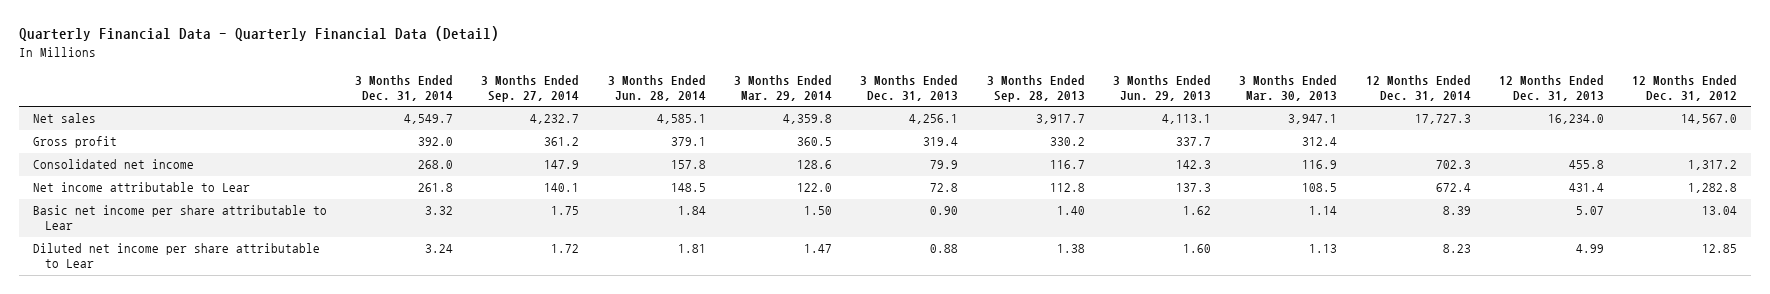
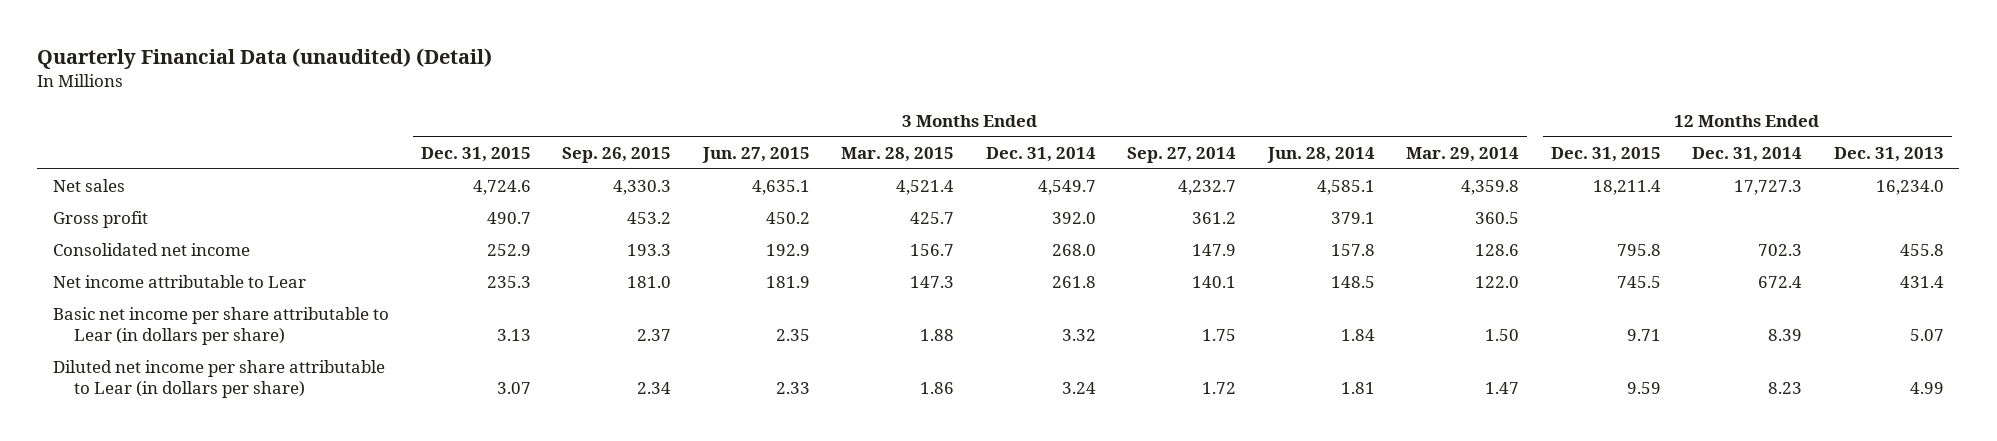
[18,26,499,42] Quarterly Financial Data - Quarterly Financial Data (Detail) -> [37,47,493,69] Quarterly Financial Data (unaudited) (Detail)
[860,74,959,101] 3 Months Ended Dec. 31, 2013 -> none
[986,74,1085,102] 3 Months Ended Sep. 28, 2013 -> none
[1112,74,1211,101] 3 Months Ended Jun. 29, 2013 -> none
[1239,74,1338,101] 3 Months Ended Mar. 30, 2013 -> none
[1632,74,1738,101] 12 Months Ended Dec. 31, 2012 -> none
none -> [420,146,531,162] Dec. 31, 2015
none -> [562,146,672,163] Sep. 26, 2015
none -> [701,146,810,163] Jun. 27, 2015
none -> [841,146,955,162] Mar. 28, 2015
none -> [1550,146,1661,162] Dec. 31, 2015
[32,205,327,231] Basic net income per share attributable to Lear -> [53,307,390,346] Basic net income per share attributable to Lear (in dollars per share)
[32,243,320,269] Diluted net income per share attributable to Lear -> [53,360,386,399] Diluted net income per share attributable to Lear (in dollars per share)

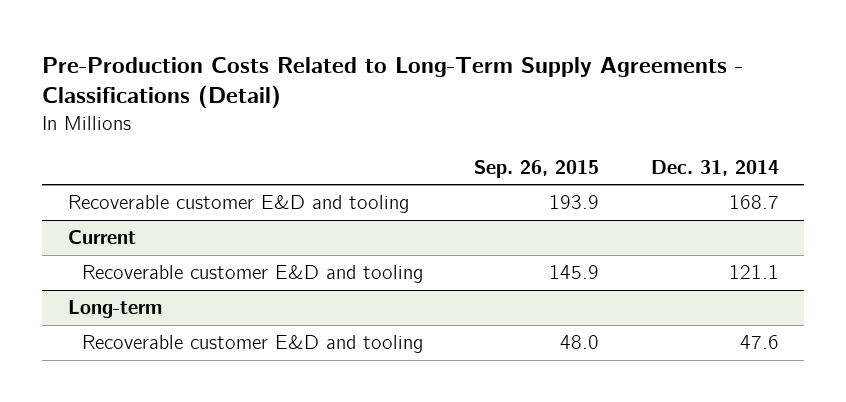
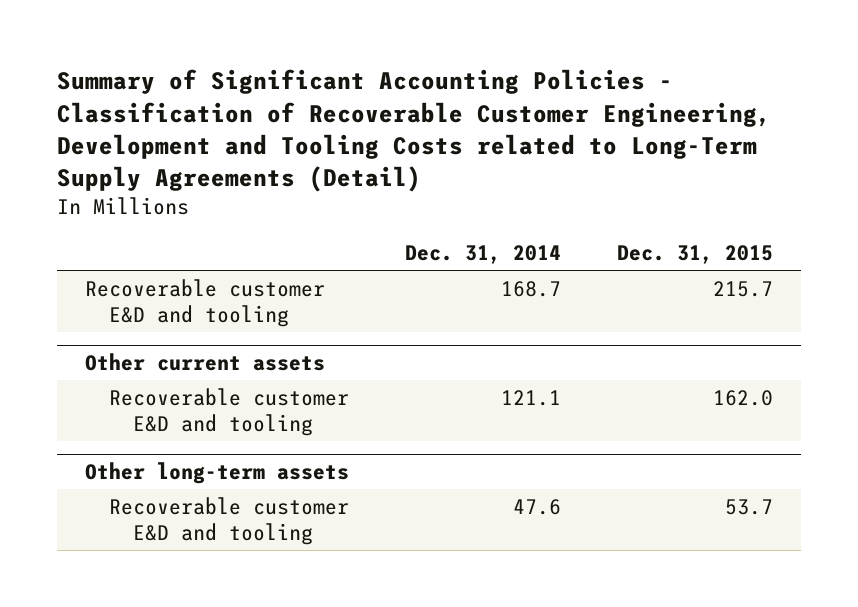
[42,56,744,110] Pre-Production Costs Related to Long-Term Supply Agreements - Classifications (Detail) -> [57,69,772,193] Summary of Significant Accounting Policies - Classification of Recoverable Customer Engineering, Development and Tooling Costs related to Long-Term Supply Agreements (Detail)
[474,159,600,178] Sep. 26, 2015 -> none
none -> [617,244,774,264] Dec. 31, 2015
[67,230,136,245] Current -> [85,352,326,371] Other current assets
[67,300,162,319] Long-term -> [85,461,350,484] Other long-term assets

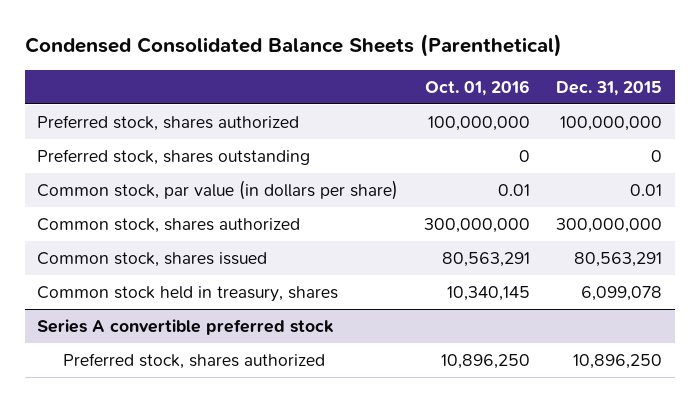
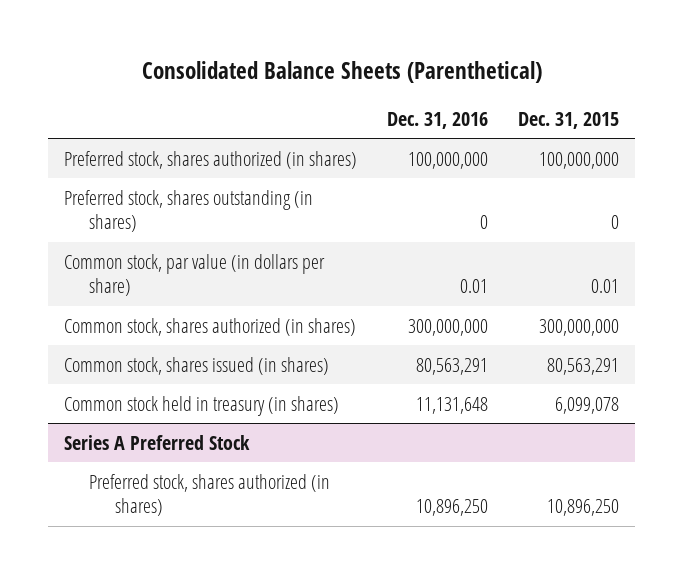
[24,33,562,57] Condensed Consolidated Balance Sheets (Parenthetical) -> [141,61,542,84] Consolidated Balance Sheets (Parenthetical)
[425,79,531,96] Oct. 01, 2016 -> none
none -> [387,111,489,129] Dec. 31, 2016
[37,115,300,132] Preferred stock, shares authorized -> [63,150,357,169] Preferred stock, shares authorized (in shares)
[37,149,311,166] Preferred stock, shares outstanding -> [63,189,313,233] Preferred stock, shares outstanding (in shares)
[37,218,301,234] Common stock, shares authorized -> [63,317,356,336] Common stock, shares authorized (in shares)
[37,252,268,268] Common stock, shares issued -> [63,356,329,375] Common stock, shares issued (in shares)
[37,286,339,303] Common stock held in treasury, shares -> [63,395,339,416] Common stock held in treasury (in shares)
[37,319,335,336] Series A convertible preferred stock -> [63,434,250,450] Series A Preferred Stock
[63,353,326,370] Preferred stock, shares authorized -> [89,473,331,517] Preferred stock, shares authorized (in shares)

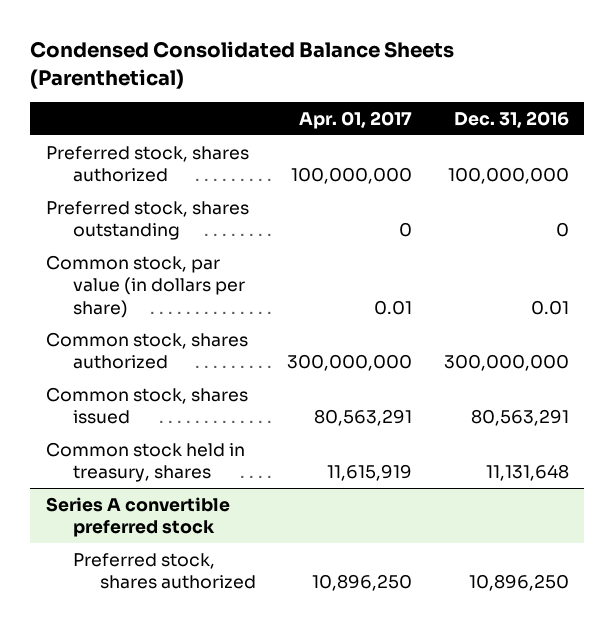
[141,61,542,84] Consolidated Balance Sheets (Parenthetical) -> [30,41,455,89] Condensed Consolidated Balance Sheets (Parenthetical)
[518,111,620,129] Dec. 31, 2015 -> none
none -> [299,110,413,129] Apr. 01, 2017
[63,150,357,169] Preferred stock, shares authorized (in shares) -> [45,145,249,183] Preferred stock, shares authorized
[63,189,313,233] Preferred stock, shares outstanding (in shares) -> [45,200,249,241] Preferred stock, shares outstanding
[63,317,356,336] Common stock, shares authorized (in shares) -> [45,331,248,370] Common stock, shares authorized
[63,356,329,375] Common stock, shares issued (in shares) -> [45,386,248,425] Common stock, shares issued
[63,395,339,416] Common stock held in treasury (in shares) -> [45,441,245,483] Common stock held in treasury, shares
[63,434,250,450] Series A Preferred Stock -> [45,496,230,538] Series A convertible preferred stock
[89,473,331,517] Preferred stock, shares authorized (in shares) -> [72,552,256,590] Preferred stock, shares authorized

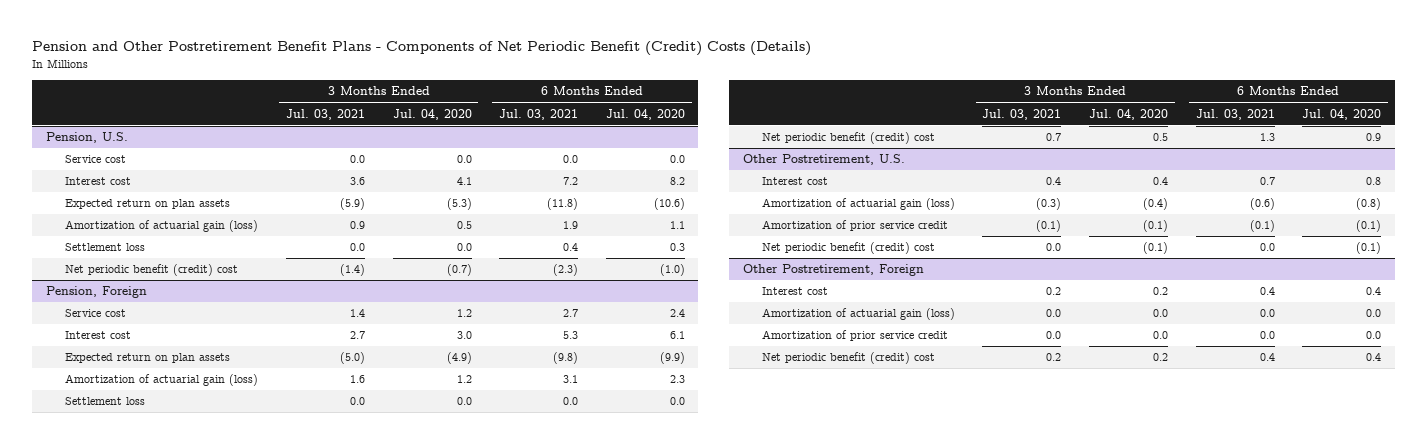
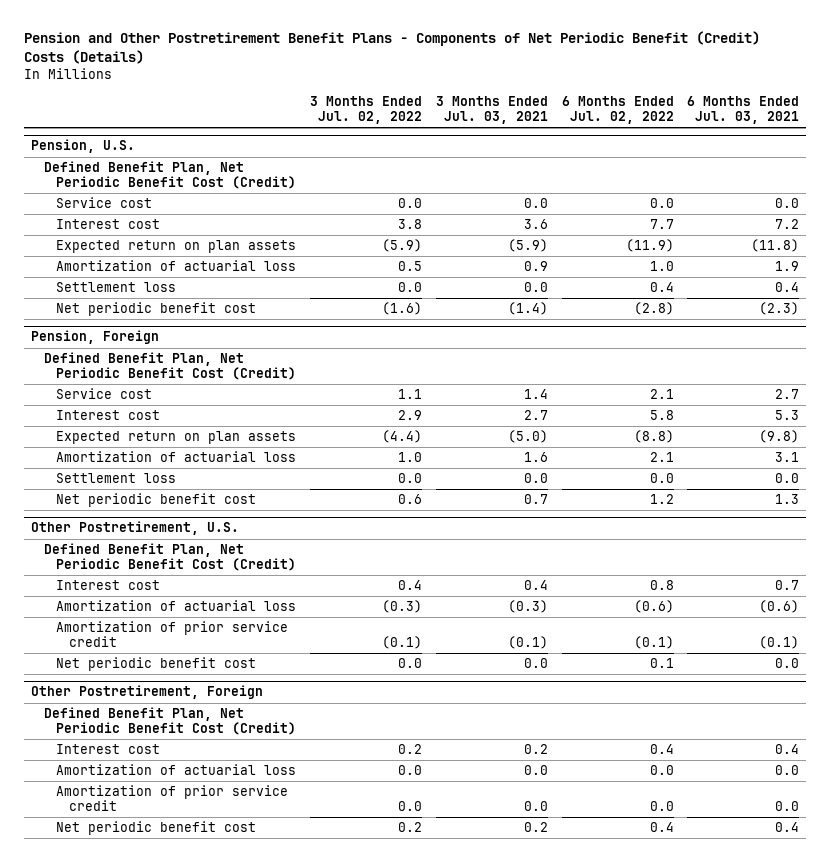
[392,108,472,120] Jul. 04, 2020 -> none
[605,108,685,120] Jul. 04, 2020 -> none
none -> [310,96,423,125] 3 Months Ended Jul. 02, 2022
none -> [561,96,674,125] 6 Months Ended Jul. 02, 2022
none -> [43,161,297,189] Defined Benefit Plan, Net Periodic Benefit Cost (Credit)
[65,220,259,233] Amortization of actuarial gain (loss) -> [56,260,297,272] Amortization of actuarial loss
[65,264,239,277] Net periodic benefit (credit) cost -> [56,302,257,317] Net periodic benefit cost
none -> [43,352,297,380] Defined Benefit Plan, Net Periodic Benefit Cost (Credit)
[65,374,259,387] Amortization of actuarial gain (loss) -> [56,451,297,463] Amortization of actuarial loss
[761,132,935,145] Net periodic benefit (credit) cost -> [56,493,257,508] Net periodic benefit cost
none -> [43,543,297,571] Defined Benefit Plan, Net Periodic Benefit Cost (Credit)
[761,198,955,211] Amortization of actuarial gain (loss) -> [56,600,297,612] Amortization of actuarial loss
[761,242,935,255] Net periodic benefit (credit) cost -> [56,657,257,672] Net periodic benefit cost
none -> [43,707,297,735] Defined Benefit Plan, Net Periodic Benefit Cost (Credit)
[761,308,955,321] Amortization of actuarial gain (loss) -> [56,764,297,776] Amortization of actuarial loss
[761,352,935,365] Net periodic benefit (credit) cost -> [56,821,257,836] Net periodic benefit cost

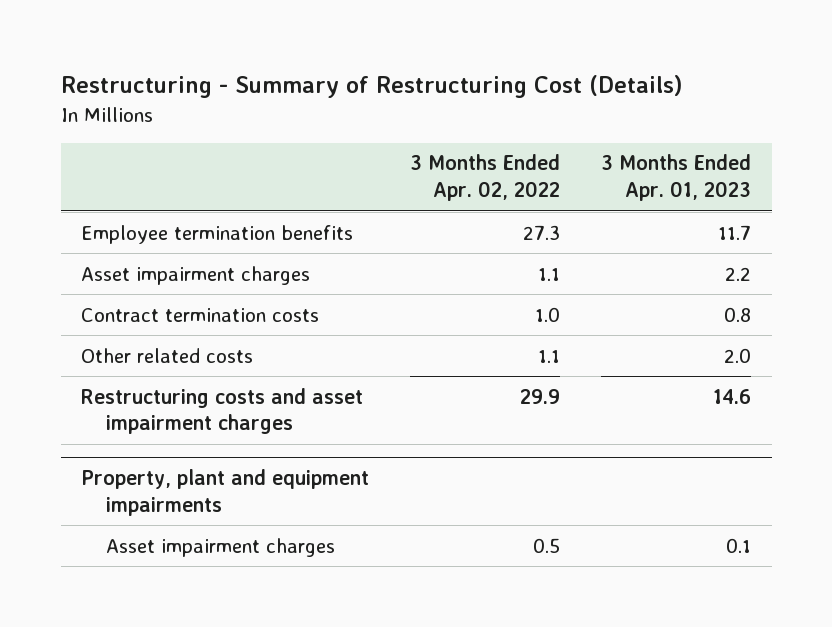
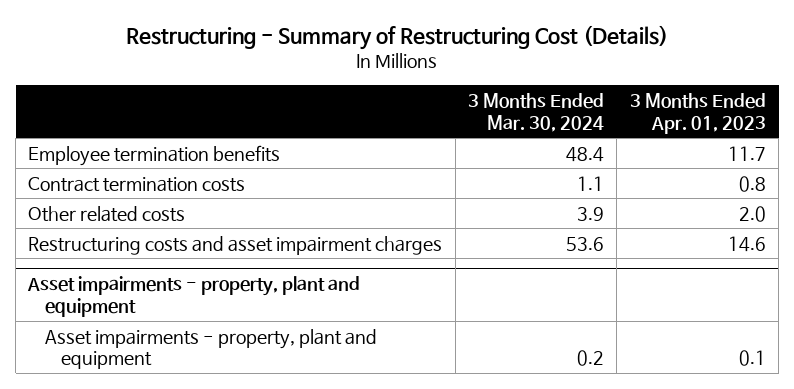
[410,154,561,202] 3 Months Ended Apr. 02, 2022 -> none
none -> [468,92,605,132] 3 Months Ended Mar. 30, 2024
[81,265,311,285] Asset impairment charges -> none
[106,537,336,557] Asset impairment charges -> none
[81,469,370,516] Property, plant and equipment impairments -> [27,276,361,318] Asset impairments - property, plant and equipment
none -> [44,328,377,370] Asset impairments - property, plant and equipment

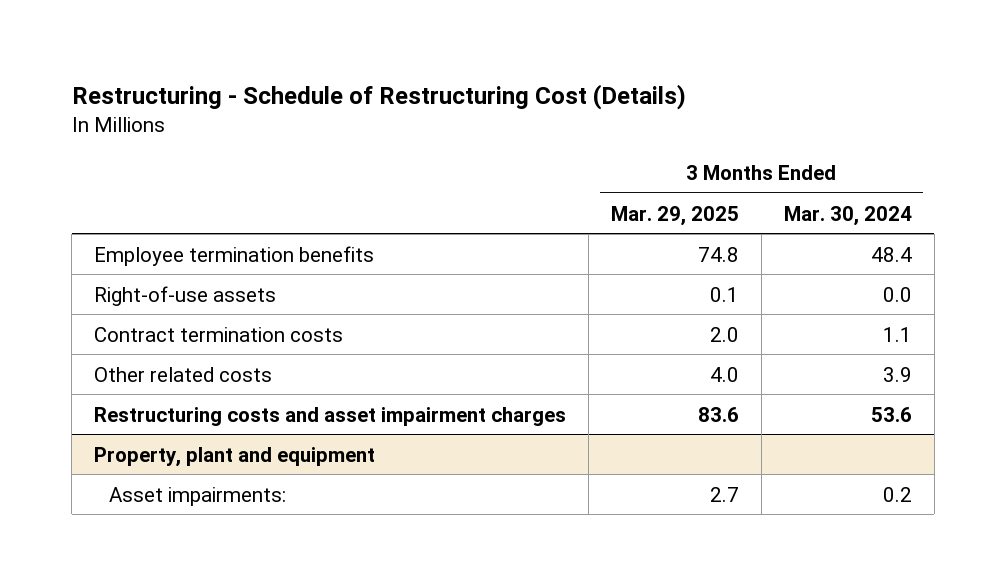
[126,25,669,51] Restructuring - Summary of Restructuring Cost (Details) -> [71,83,686,110] Restructuring - Schedule of Restructuring Cost (Details)
[629,92,766,134] 3 Months Ended Apr. 01, 2023 -> none
none -> [611,205,740,226] Mar. 29, 2025
none -> [94,285,277,306] Right-of-use assets
[27,276,361,318] Asset impairments - property, plant and equipment -> [94,446,376,467] Property, plant and equipment
[44,328,377,370] Asset impairments - property, plant and equipment -> [109,486,287,506] Asset impairments:

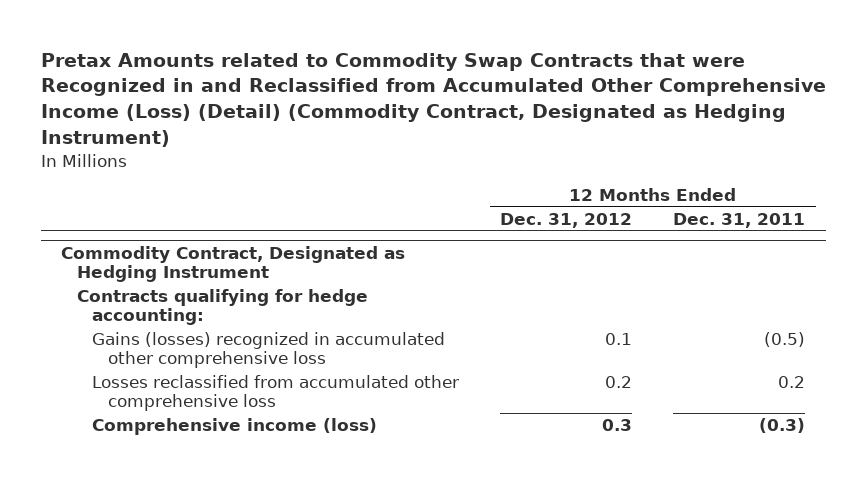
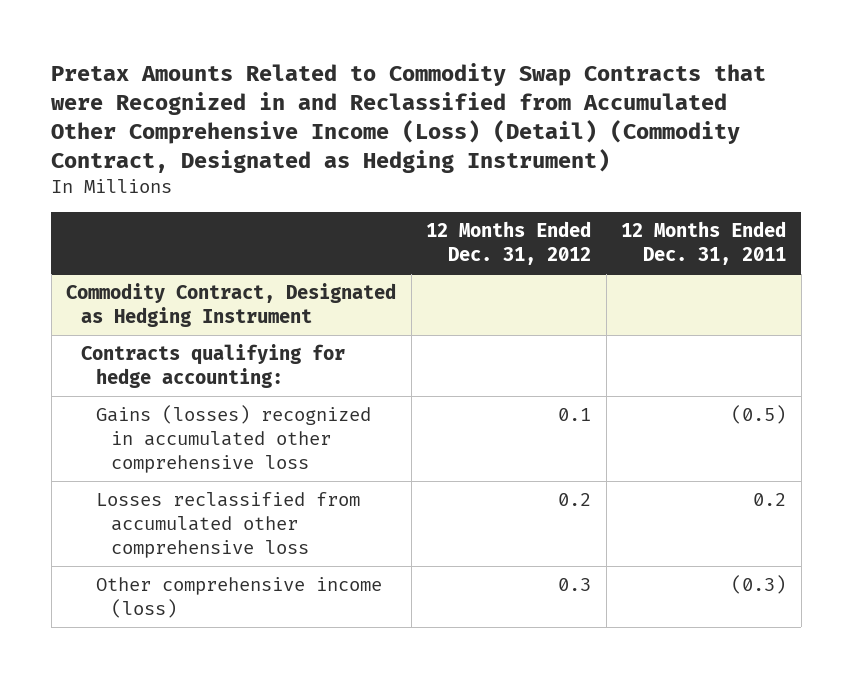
[40,52,826,148] Pretax Amounts related to Commodity Swap Contracts that were Recognized in and Reclassified from Accumulated Other Comprehensive Income (Loss) (Detail) (Commodity Contract, Designated as Hedging Instrument) -> [51,62,767,173] Pretax Amounts Related to Commodity Swap Contracts that were Recognized in and Reclassified from Accumulated Other Comprehensive Income (Loss) (Detail) (Commodity Contract, Designated as Hedging Instrument)
[92,417,378,435] Comprehensive income (loss) -> [96,577,383,619] Other comprehensive income (loss)

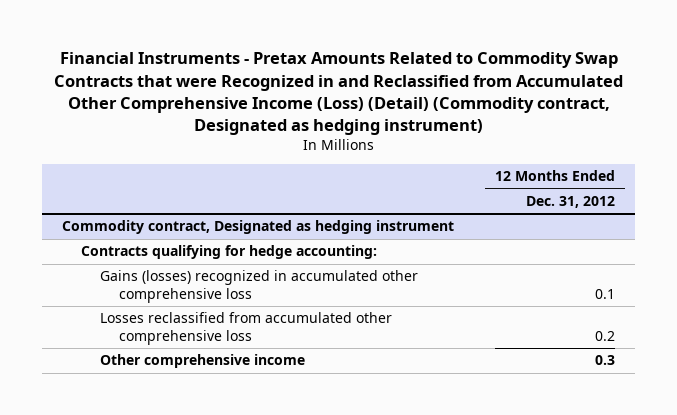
[51,62,767,173] Pretax Amounts Related to Commodity Swap Contracts that were Recognized in and Reclassified from Accumulated Other Comprehensive Income (Loss) (Detail) (Commodity Contract, Designated as Hedging Instrument) -> [53,52,623,135] Financial Instruments - Pretax Amounts Related to Commodity Swap Contracts that were Recognized in and Reclassified from Accumulated Other Comprehensive Income (Loss) (Detail) (Commodity contract, Designated as hedging instrument)
[621,221,787,266] 12 Months Ended Dec. 31, 2011 -> none
[66,283,397,328] Commodity Contract, Designated as Hedging Instrument -> [62,220,455,235] Commodity contract, Designated as hedging instrument
[96,577,383,619] Other comprehensive income (loss) -> [99,354,305,369] Other comprehensive income

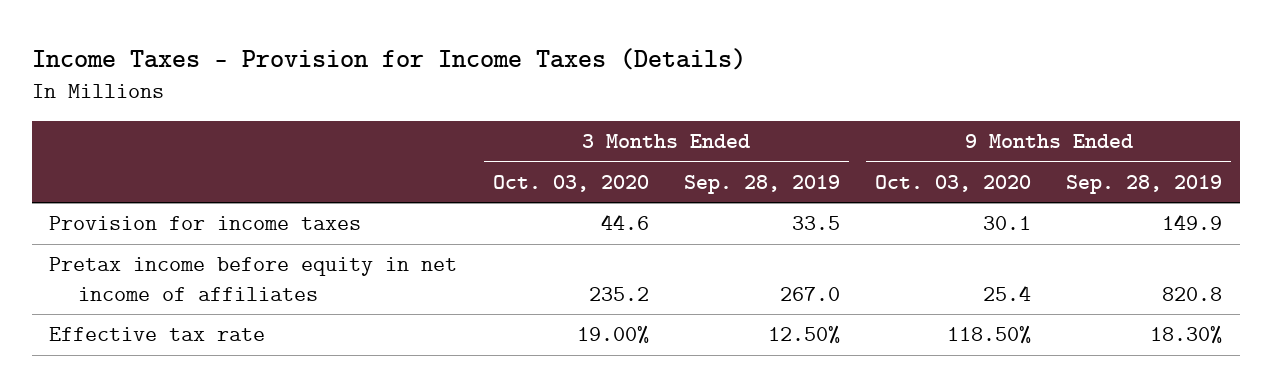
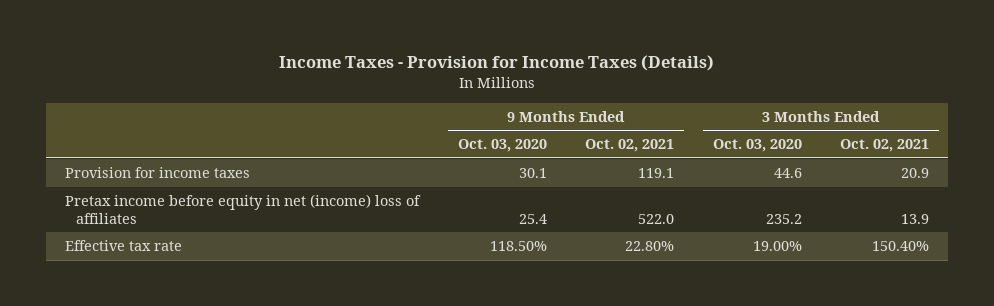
[683,175,840,195] Sep. 28, 2019 -> none
[1066,175,1223,195] Sep. 28, 2019 -> none
none -> [585,139,675,153] Oct. 02, 2021
none -> [840,139,930,153] Oct. 02, 2021
[49,257,458,301] Pretax income before equity in net income of affiliates -> [65,194,422,224] Pretax income before equity in net (income) loss of affiliates

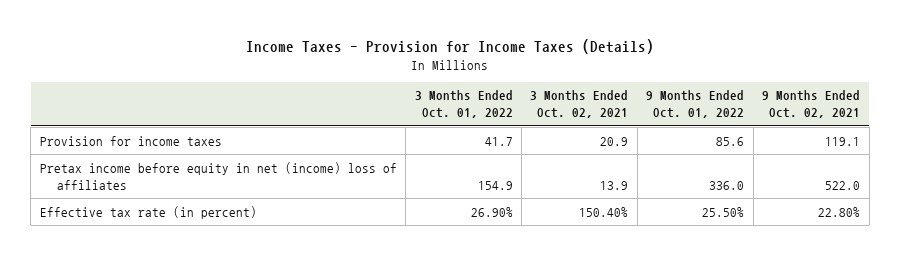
[457,139,547,153] Oct. 03, 2020 -> none
[712,139,802,153] Oct. 03, 2020 -> none
none -> [414,90,513,119] 3 Months Ended Oct. 01, 2022
none -> [646,90,745,119] 9 Months Ended Oct. 01, 2022
[65,240,183,252] Effective tax rate -> [39,205,257,219] Effective tax rate (in percent)

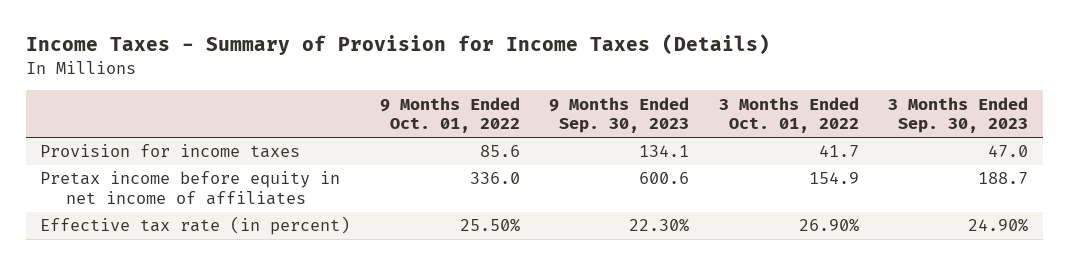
[245,39,654,55] Income Taxes - Provision for Income Taxes (Details) -> [25,34,770,56] Income Taxes - Summary of Provision for Income Taxes (Details)
[530,90,629,119] 3 Months Ended Oct. 02, 2021 -> none
[762,90,861,119] 9 Months Ended Oct. 02, 2021 -> none
none -> [549,96,690,134] 9 Months Ended Sep. 30, 2023
none -> [888,96,1029,134] 3 Months Ended Sep. 30, 2023
[39,161,397,190] Pretax income before equity in net (income) loss of affiliates -> [40,171,341,206] Pretax income before equity in net income of affiliates

